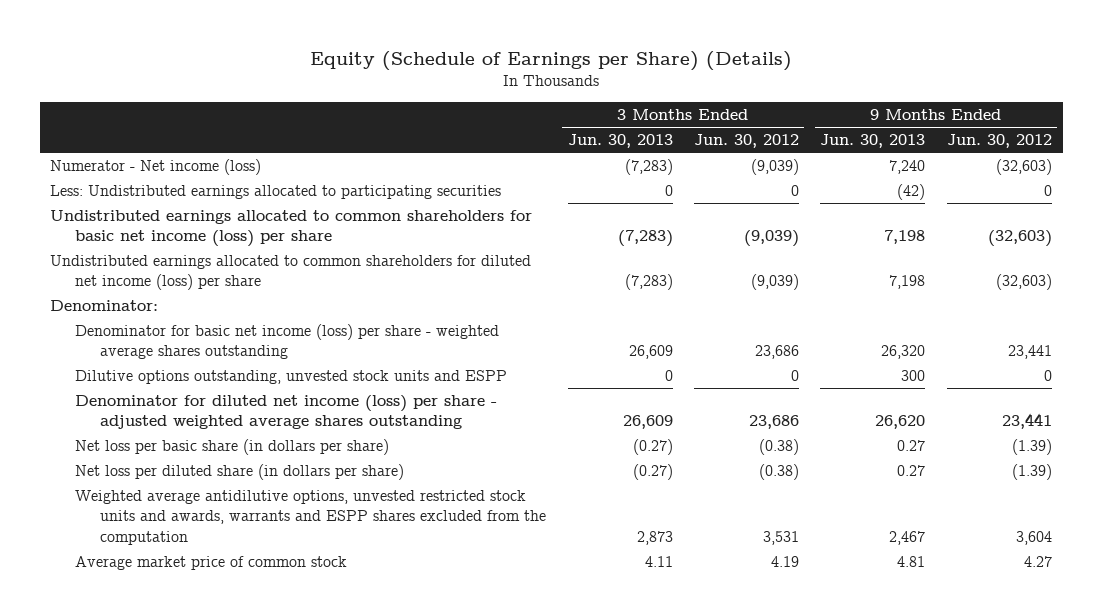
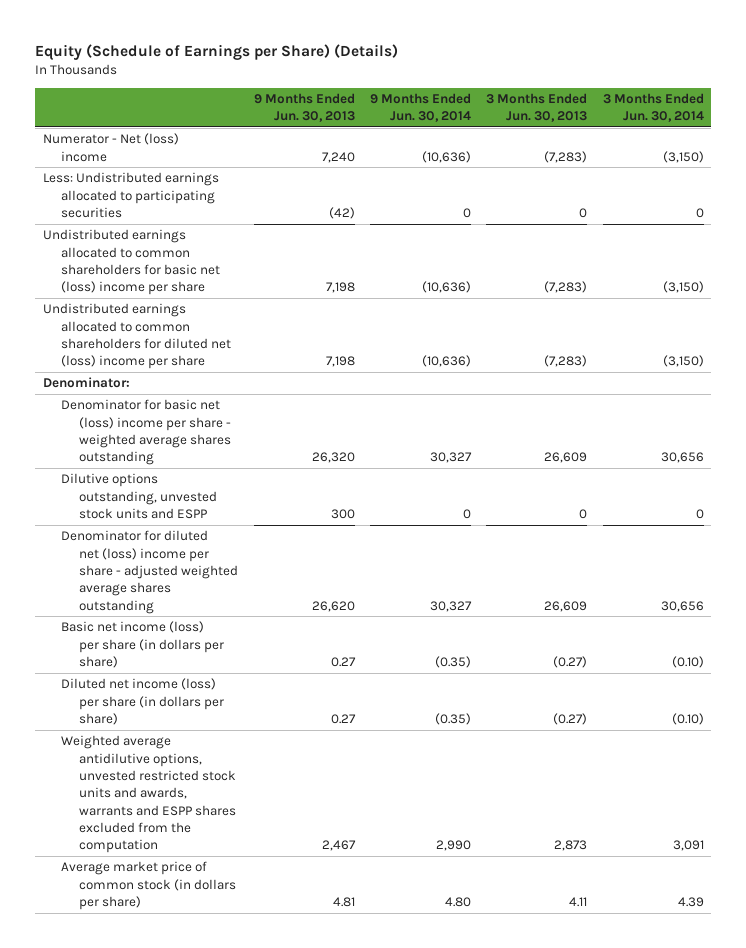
[694,134,800,149] Jun. 30, 2012 -> none
[946,134,1052,149] Jun. 30, 2012 -> none
none -> [369,92,471,123] 9 Months Ended Jun. 30, 2014
none -> [602,92,704,123] 3 Months Ended Jun. 30, 2014
[50,159,262,176] Numerator - Net income (loss) -> [42,133,179,162] Numerator - Net (loss) income
[50,210,533,248] Undistributed earnings allocated to common shareholders for basic net income (loss) per share -> [42,229,220,296] Undistributed earnings allocated to common shareholders for basic net (loss) income per share
[50,255,532,291] Undistributed earnings allocated to common shareholders for diluted net income (loss) per share -> [42,303,231,370] Undistributed earnings allocated to common shareholders for diluted net (loss) income per share
[75,324,500,360] Denominator for basic net income (loss) per share - weighted average shares outstanding -> [60,399,232,466] Denominator for basic net (loss) income per share - weighted average shares outstanding
[75,395,498,430] Denominator for diluted net income (loss) per share - adjusted weighted average shares outstanding -> [60,530,239,614] Denominator for diluted net (loss) income per share - adjusted weighted average shares outstanding
[75,439,390,456] Net loss per basic share (in dollars per share) -> [60,621,225,668] Basic net income (loss) per share (in dollars per share)
[75,464,405,481] Net loss per diluted share (in dollars per share) -> [60,678,225,725] Diluted net income (loss) per share (in dollars per share)
[75,556,348,571] Average market price of common stock -> [60,861,237,910] Average market price of common stock (in dollars per share)

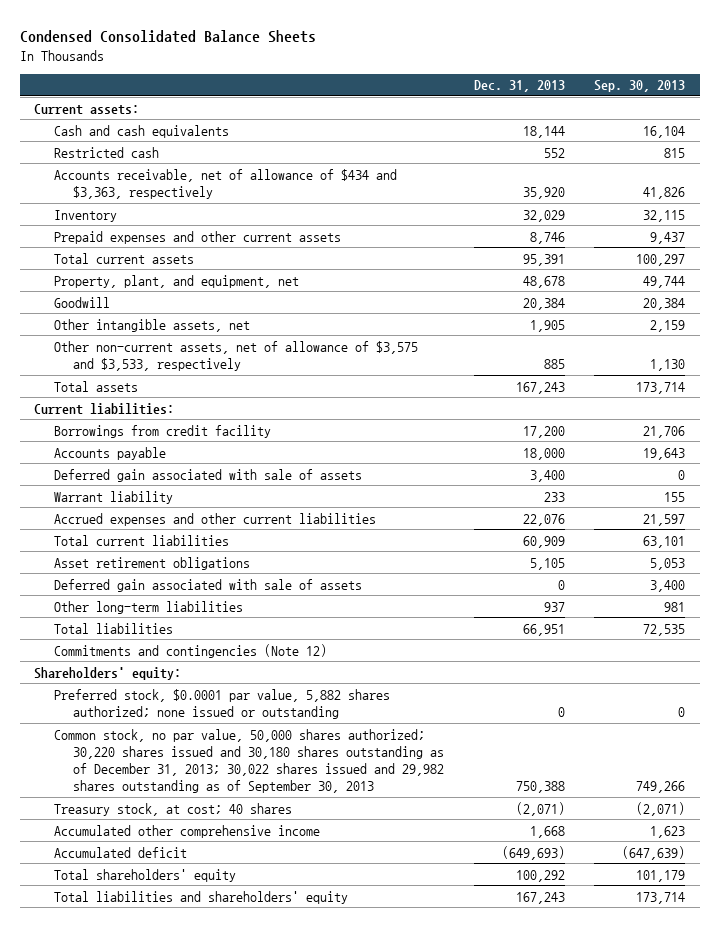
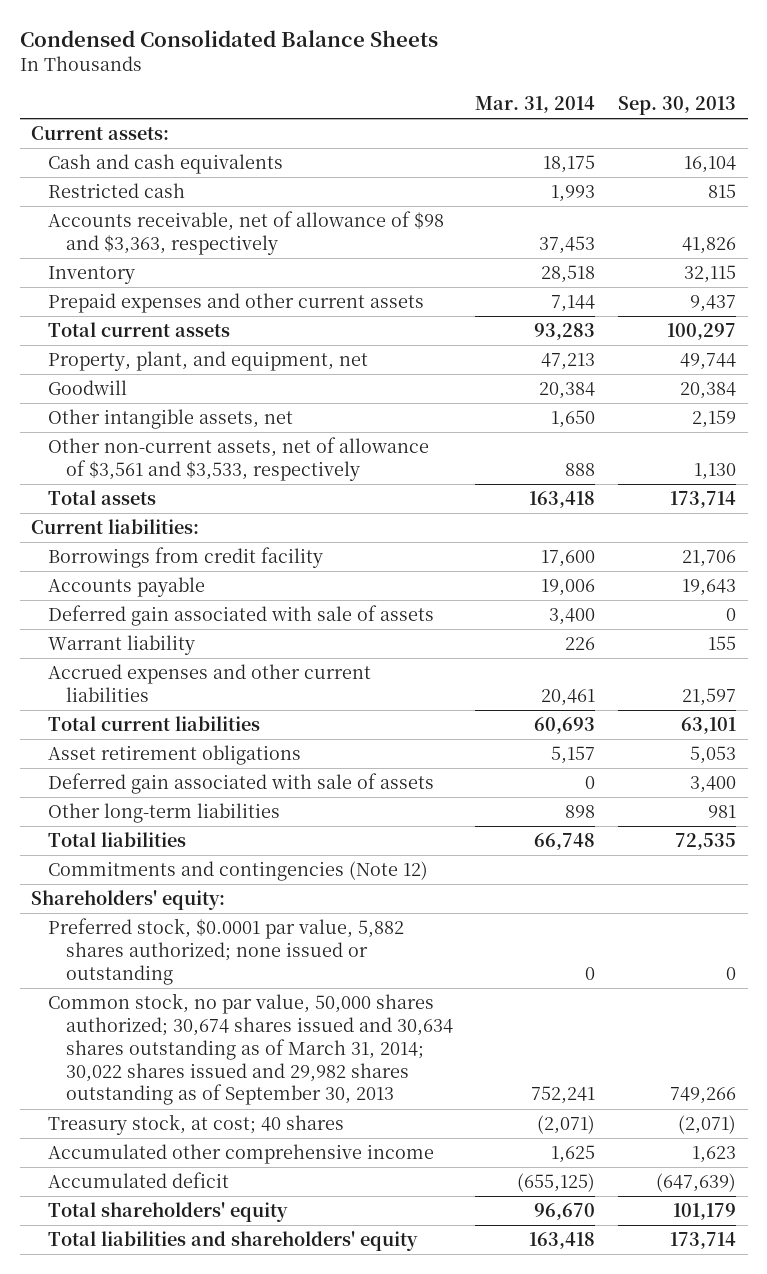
[473,80,565,93] Dec. 31, 2013 -> none
none -> [475,96,596,114] Mar. 31, 2014
[53,168,397,199] Accounts receivable, net of allowance of $434 and $3,363, respectively -> [48,211,445,255] Accounts receivable, net of allowance of $98 and $3,363, respectively
[53,340,418,371] Other non-current assets, net of allowance of $3,575 and $3,533, respectively -> [48,437,430,481] Other non-current assets, net of allowance of $3,561 and $3,533, respectively
[53,728,444,794] Common stock, no par value, 50,000 shares authorized; 30,220 shares issued and 30,180 shares outstanding as of December 31, 2013; 30,022 shares issued and 29,982 shares outstanding as of September 30, 2013 -> [48,993,453,1106] Common stock, no par value, 50,000 shares authorized; 30,674 shares issued and 30,634 shares outstanding as of March 31, 2014; 30,022 shares issued and 29,982 shares outstanding as of September 30, 2013

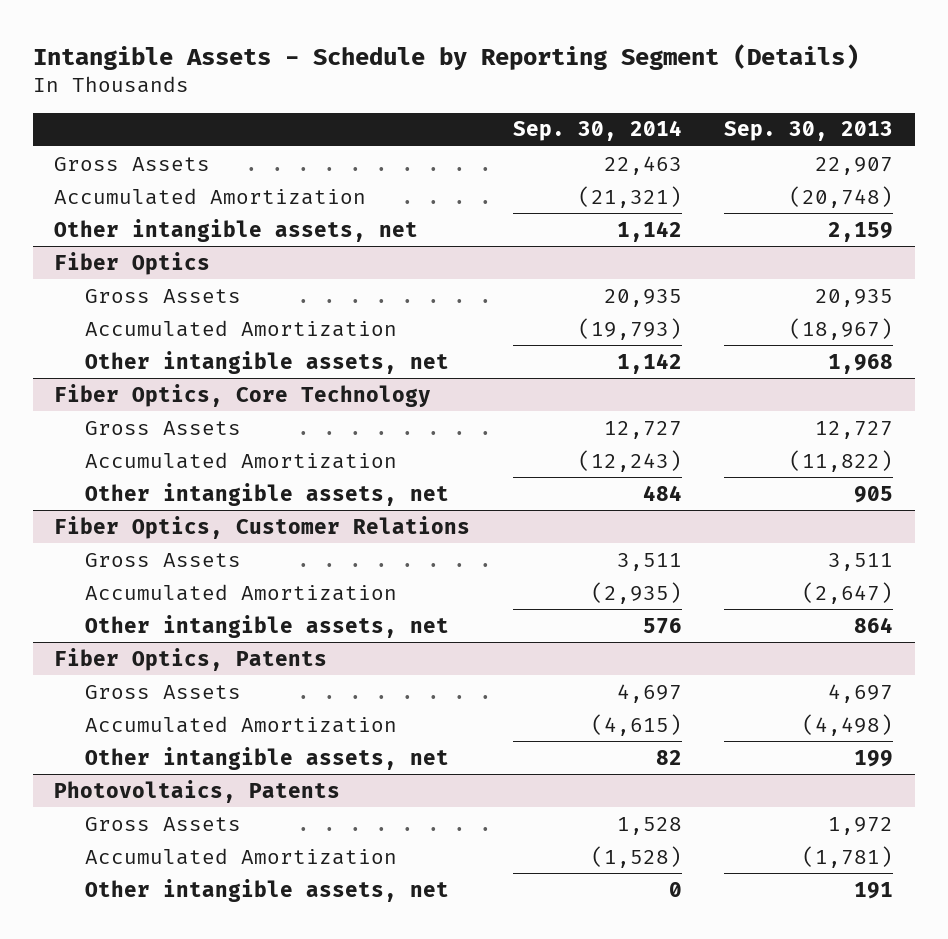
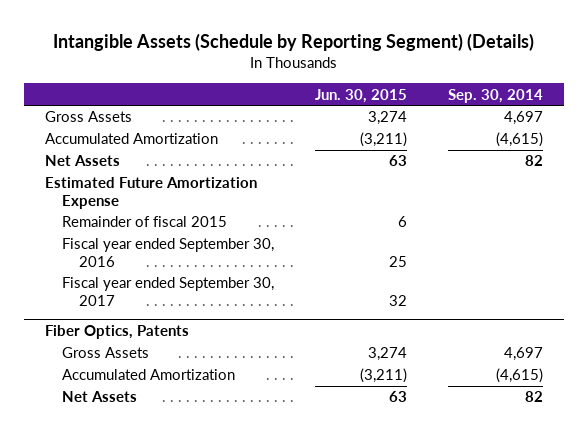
[33,43,860,70] Intangible Assets - Schedule by Reporting Segment (Details) -> [53,32,535,51] Intangible Assets (Schedule by Reporting Segment) (Details)
[724,121,894,142] Sep. 30, 2013 -> none
none -> [315,88,408,103] Jun. 30, 2015
[54,251,211,275] Fiber Optics -> none
[85,288,242,303] Gross Assets -> none
[85,319,398,337] Accumulated Amortization -> none
[85,350,450,374] Other intangible assets, net -> none
[54,383,432,407] Fiber Optics, Core Technology -> none
[85,420,242,435] Gross Assets -> none
[85,451,398,469] Accumulated Amortization -> none
[85,482,450,506] Other intangible assets, net -> none
[54,515,471,539] Fiber Optics, Customer Relations -> none
[85,552,242,567] Gross Assets -> none
[85,583,398,601] Accumulated Amortization -> none
[85,614,450,638] Other intangible assets, net -> none
[603,155,682,175] 22,463 -> [504,111,544,126] 4,697
[577,185,682,208] (21,321) -> [496,132,544,148] (4,615)
[54,218,419,242] Other intangible assets, net -> [44,155,120,167] Net Assets
[616,220,682,242] 1,142 -> [525,155,544,167] 82
none -> [44,177,257,209] Estimated Future Amortization Expense
none -> [61,216,227,228] Remainder of fiscal 2015
none -> [61,238,274,267] Fiscal year ended September 30, 2016
none -> [61,277,274,306] Fiscal year ended September 30, 2017
[54,779,341,803] Photovoltaics, Patents -> none
[85,816,242,831] Gross Assets -> none
[85,847,398,865] Accumulated Amortization -> none
[85,878,450,902] Other intangible assets, net -> none
[85,746,450,770] Other intangible assets, net -> [61,391,137,403] Net Assets

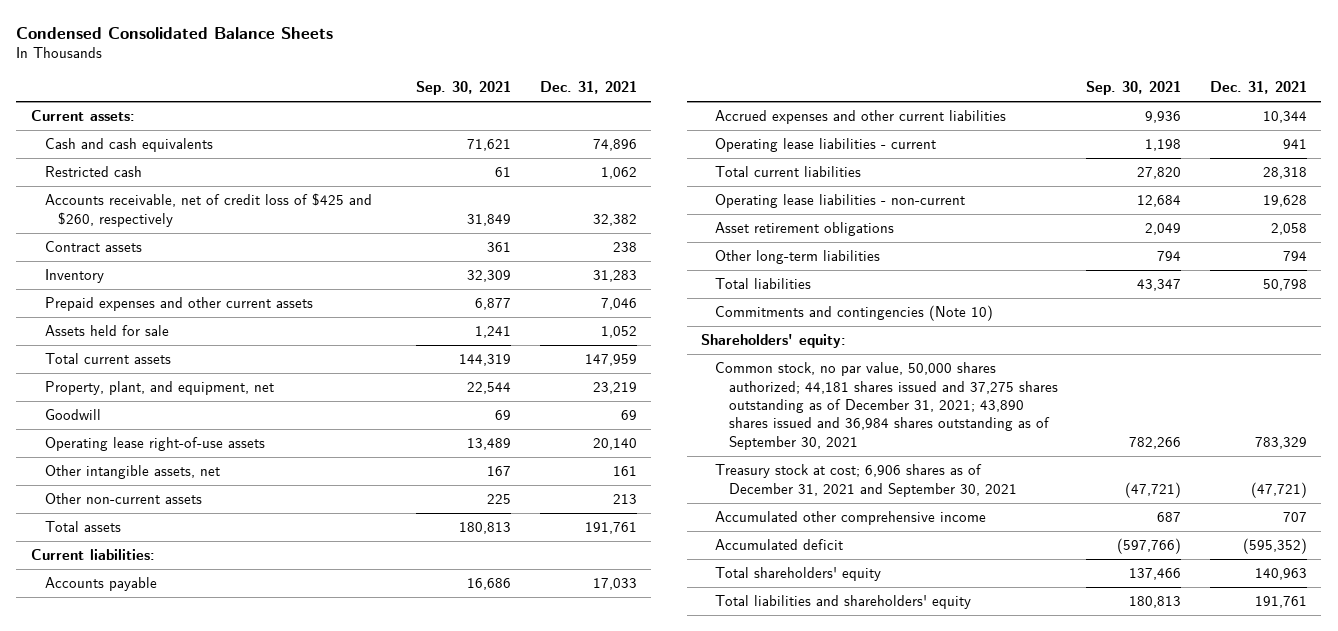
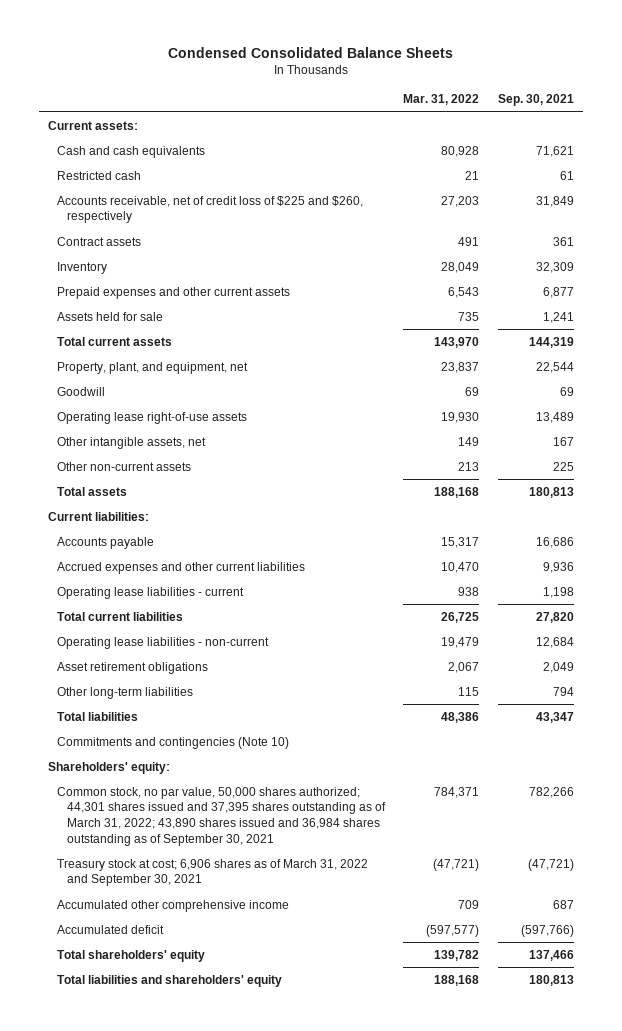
[539,81,637,95] Dec. 31, 2021 -> none
none -> [403,94,480,106] Mar. 31, 2022
[44,193,372,227] Accounts receivable, net of credit loss of $425 and $260, respectively -> [57,195,364,224] Accounts receivable, net of credit loss of $225 and $260, respectively
[715,362,1058,450] Common stock, no par value, 50,000 shares authorized; 44,181 shares issued and 37,275 shares outstanding as of December 31, 2021; 43,890 shares issued and 36,984 shares outstanding as of September 30, 2021 -> [57,786,386,846] Common stock, no par value, 50,000 shares authorized; 44,301 shares issued and 37,395 shares outstanding as of March 31, 2022; 43,890 shares issued and 36,984 shares outstanding as of September 30, 2021
[715,464,1017,497] Treasury stock at cost; 6,906 shares as of December 31, 2021 and September 30, 2021 -> [57,858,369,887] Treasury stock at cost; 6,906 shares as of March 31, 2022 and September 30, 2021

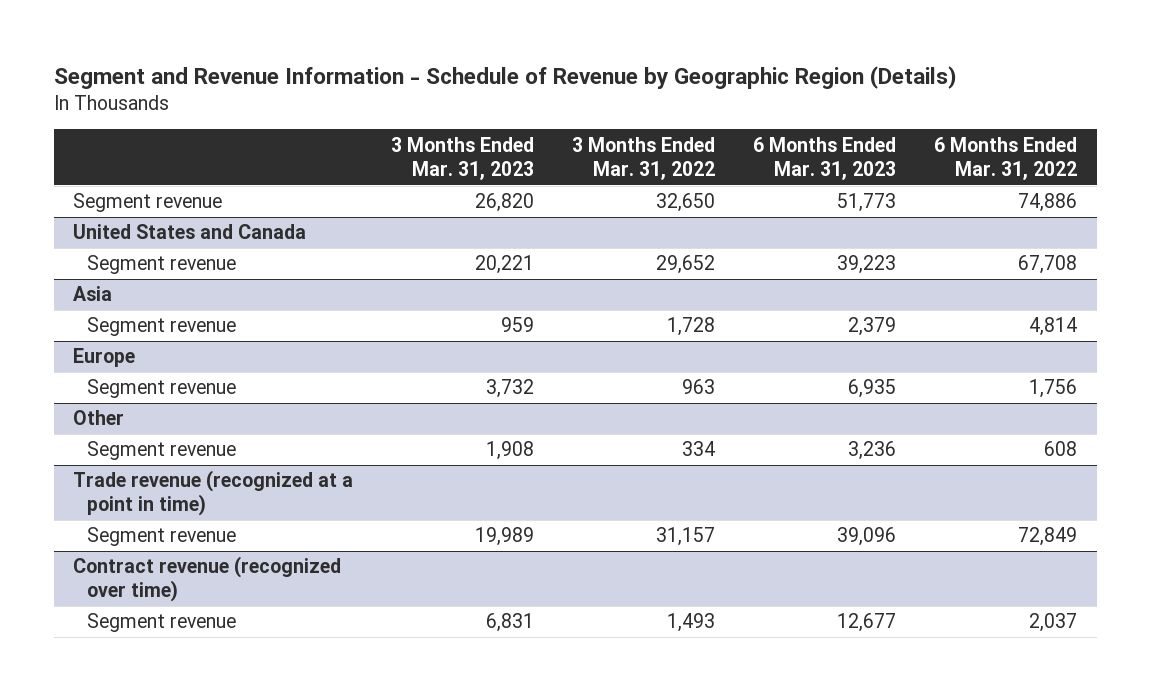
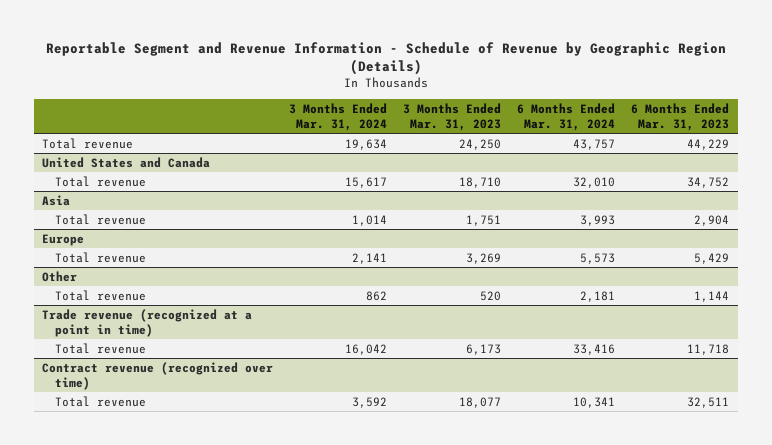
[53,65,957,89] Segment and Revenue Information - Schedule of Revenue by Geographic Region (Details) -> [45,41,726,76] Reportable Segment and Revenue Information - Schedule of Revenue by Geographic Region (Details)
[572,136,716,180] 3 Months Ended Mar. 31, 2022 -> none
[934,136,1078,180] 6 Months Ended Mar. 31, 2022 -> none
none -> [289,102,388,131] 3 Months Ended Mar. 31, 2024
none -> [517,102,616,131] 6 Months Ended Mar. 31, 2024
[72,193,222,213] Segment revenue -> [42,137,134,149] Total revenue
[475,193,535,213] 26,820 -> [459,138,502,150] 24,250
[837,193,897,213] 51,773 -> [687,138,730,150] 44,229
[87,255,237,275] Segment revenue -> [55,175,147,187] Total revenue
[475,255,535,275] 20,221 -> [459,176,502,188] 18,710
[837,255,897,275] 39,223 -> [687,176,730,188] 34,752
[87,317,237,337] Segment revenue -> [55,213,147,225] Total revenue
[501,317,535,333] 959 -> [466,214,502,226] 1,751
[848,317,897,337] 2,379 -> [694,214,730,226] 2,904
[87,379,237,399] Segment revenue -> [55,251,147,263] Total revenue
[486,379,535,399] 3,732 -> [466,252,502,264] 3,269
[848,379,897,399] 6,935 -> [694,252,730,264] 5,429
[87,441,237,461] Segment revenue -> [55,289,147,301] Total revenue
[486,441,535,461] 1,908 -> [480,290,502,301] 520
[848,441,897,461] 3,236 -> [694,290,730,302] 1,144
[87,527,237,547] Segment revenue -> [55,342,147,354] Total revenue
[475,527,535,547] 19,989 -> [466,343,502,355] 6,173
[837,527,897,547] 39,096 -> [687,343,730,355] 11,718
[87,613,237,633] Segment revenue -> [55,395,147,407] Total revenue
[486,613,535,633] 6,831 -> [459,396,502,408] 18,077
[837,613,897,633] 12,677 -> [687,396,730,408] 32,511

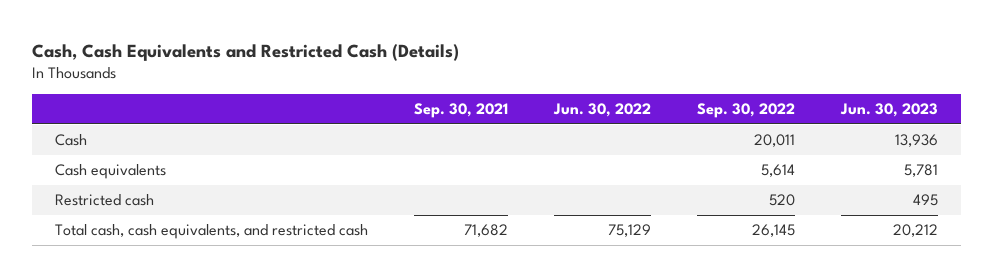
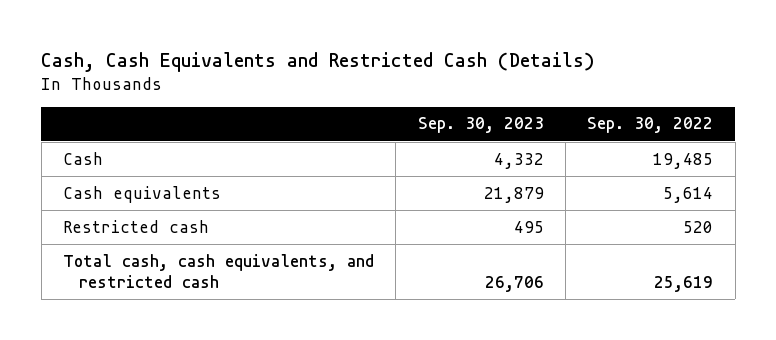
[413,103,508,119] Sep. 30, 2021 -> none
[553,103,652,118] Jun. 30, 2022 -> none
[840,103,939,118] Jun. 30, 2023 -> none
none -> [417,117,544,134] Sep. 30, 2023
[754,134,796,148] 20,011 -> [653,152,714,169] 19,485
[752,224,796,238] 26,145 -> [654,276,714,293] 25,619

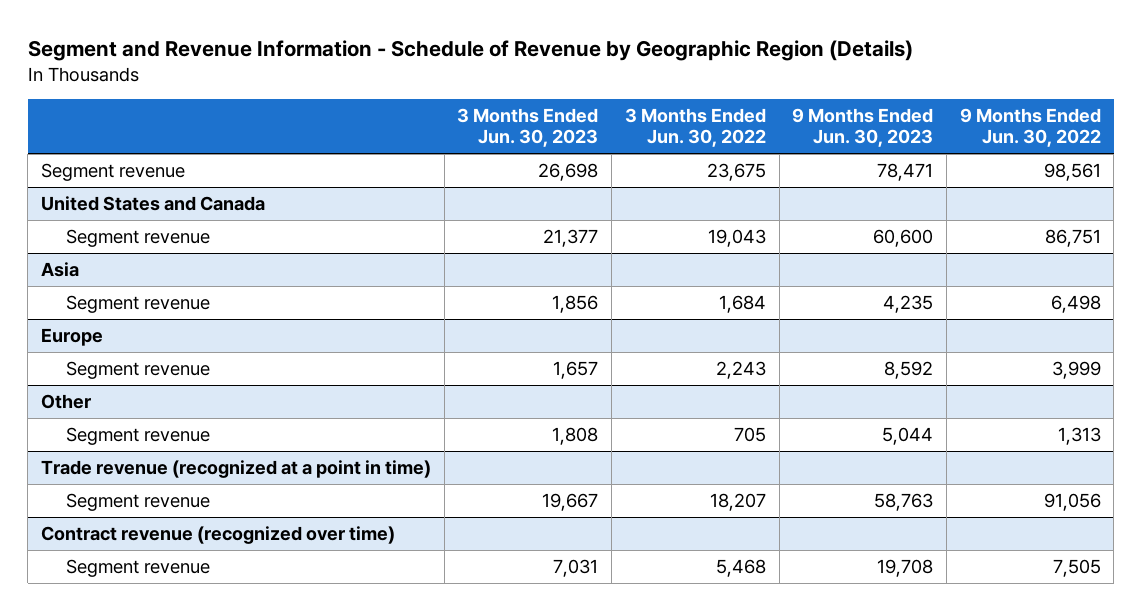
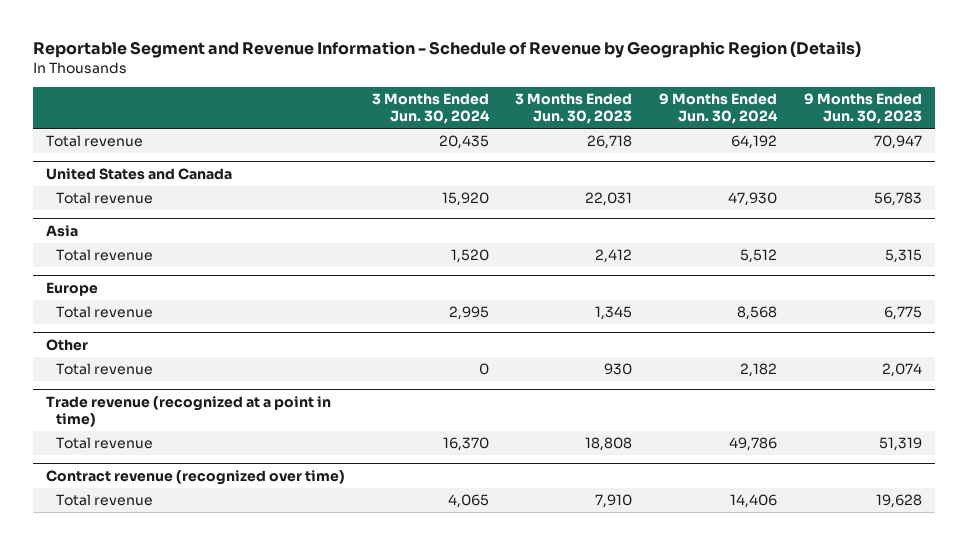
[27,40,913,62] Segment and Revenue Information - Schedule of Revenue by Geographic Region (Details) -> [32,41,861,59] Reportable Segment and Revenue Information - Schedule of Revenue by Geographic Region (Details)
[624,107,766,148] 3 Months Ended Jun. 30, 2022 -> none
[959,107,1101,148] 9 Months Ended Jun. 30, 2022 -> none
none -> [371,92,490,125] 3 Months Ended Jun. 30, 2024
none -> [659,92,779,125] 9 Months Ended Jun. 30, 2024
[41,162,186,181] Segment revenue -> [46,135,144,148] Total revenue
[538,162,599,181] 26,698 -> [587,135,633,150] 26,718
[877,162,934,181] 78,471 -> [873,135,922,150] 70,947
[65,228,210,247] Segment revenue -> [56,192,154,205] Total revenue
[543,228,599,247] 21,377 -> [585,192,633,207] 22,031
[873,228,934,247] 60,600 -> [873,192,922,207] 56,783
[65,294,210,313] Segment revenue -> [56,249,154,262] Total revenue
[552,294,599,313] 1,856 -> [595,249,633,264] 2,412
[883,294,934,313] 4,235 -> [884,249,922,264] 5,315
[65,360,210,379] Segment revenue -> [56,306,154,319] Total revenue
[553,360,599,379] 1,657 -> [595,306,633,321] 1,345
[884,360,934,379] 8,592 -> [883,306,922,321] 6,775
[65,426,210,445] Segment revenue -> [56,363,154,376] Total revenue
[552,426,599,445] 1,808 -> [604,363,633,376] 930
[882,426,934,445] 5,044 -> [881,363,922,378] 2,074
[65,492,210,511] Segment revenue -> [56,437,154,450] Total revenue
[542,492,599,511] 19,667 -> [585,437,633,452] 18,808
[874,492,934,511] 58,763 -> [878,437,922,452] 51,319
[65,558,210,577] Segment revenue -> [56,494,154,507] Total revenue
[553,558,599,577] 7,031 -> [595,494,633,509] 7,910
[877,558,934,577] 19,708 -> [875,494,922,509] 19,628

